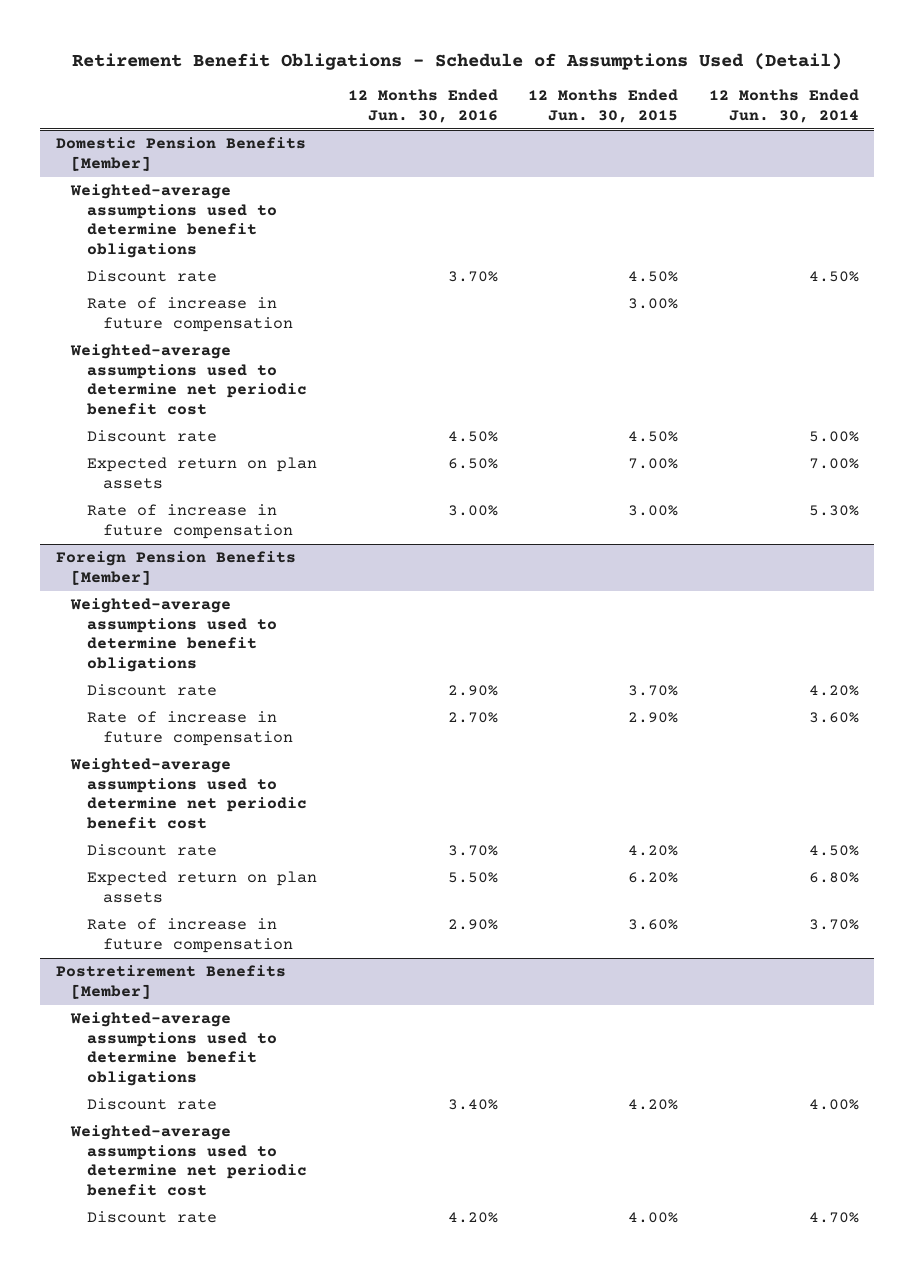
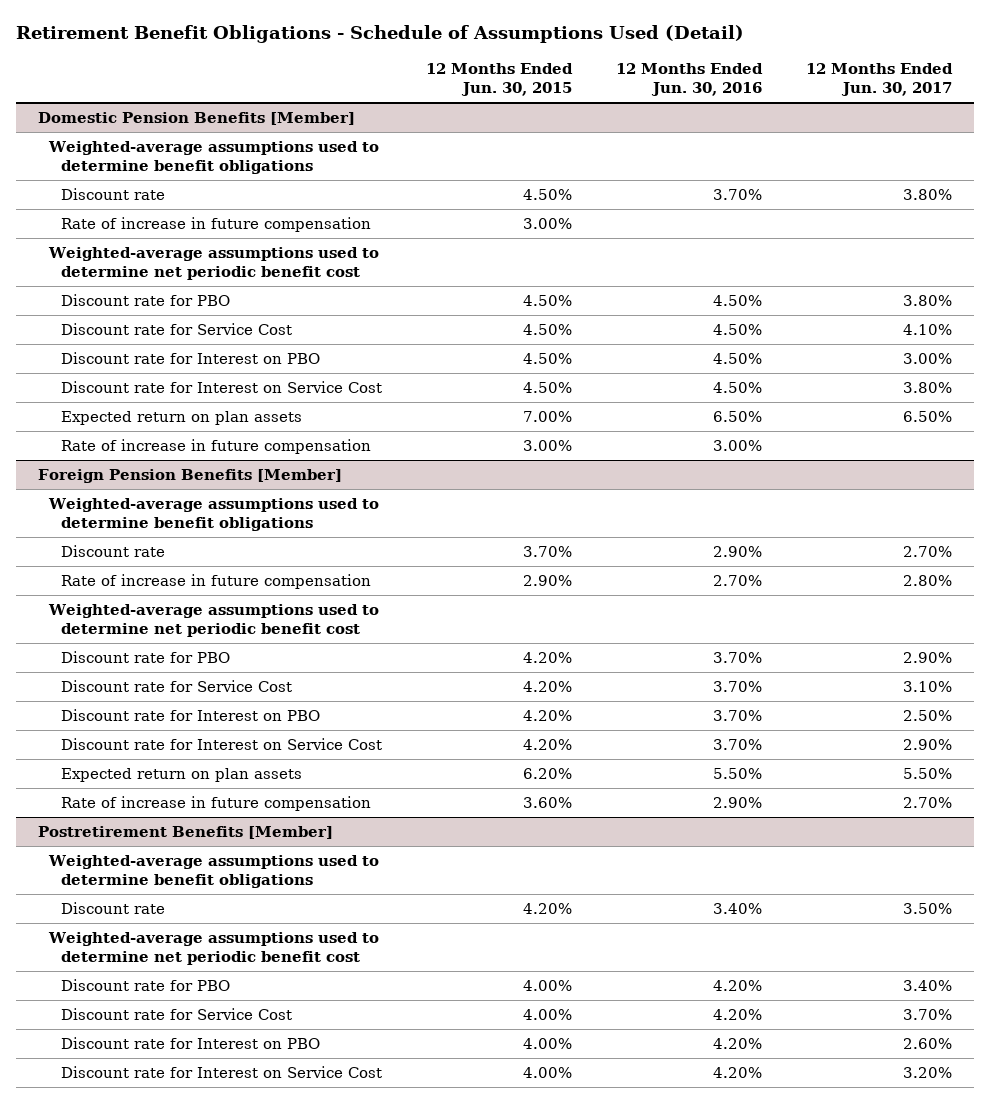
[708,89,859,123] 12 Months Ended Jun. 30, 2014 -> none
none -> [805,63,953,97] 12 Months Ended Jun. 30, 2017
[87,430,218,443] Discount rate -> [60,294,230,307] Discount rate for PBO
none -> [60,323,292,336] Discount rate for Service Cost
none -> [60,352,320,365] Discount rate for Interest on PBO
none -> [60,381,382,394] Discount rate for Interest on Service Cost
[87,844,218,857] Discount rate -> [60,651,230,664] Discount rate for PBO
none -> [60,680,292,693] Discount rate for Service Cost
none -> [60,709,320,722] Discount rate for Interest on PBO
none -> [60,738,382,751] Discount rate for Interest on Service Cost
[87,1211,218,1224] Discount rate -> [60,979,230,992] Discount rate for PBO
none -> [60,1008,292,1021] Discount rate for Service Cost
none -> [60,1037,320,1050] Discount rate for Interest on PBO
none -> [60,1066,382,1079] Discount rate for Interest on Service Cost

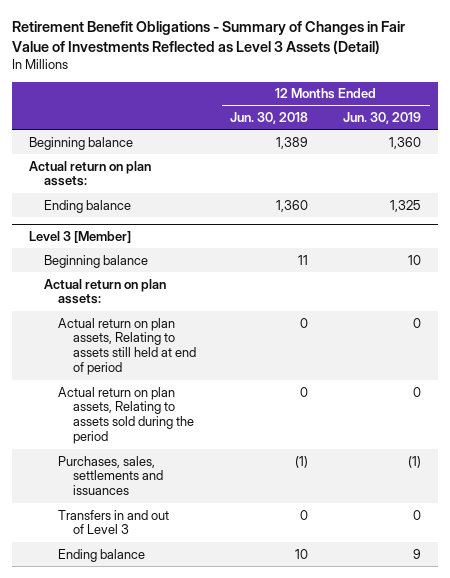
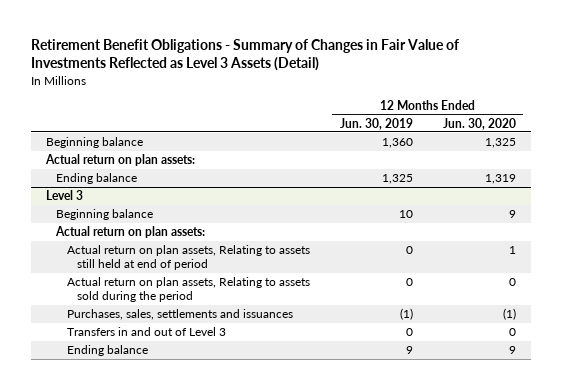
[230,112,309,125] Jun. 30, 2018 -> none
none -> [442,117,516,130] Jun. 30, 2020
[29,231,132,244] Level 3 [Member] -> [46,190,84,201] Level 3

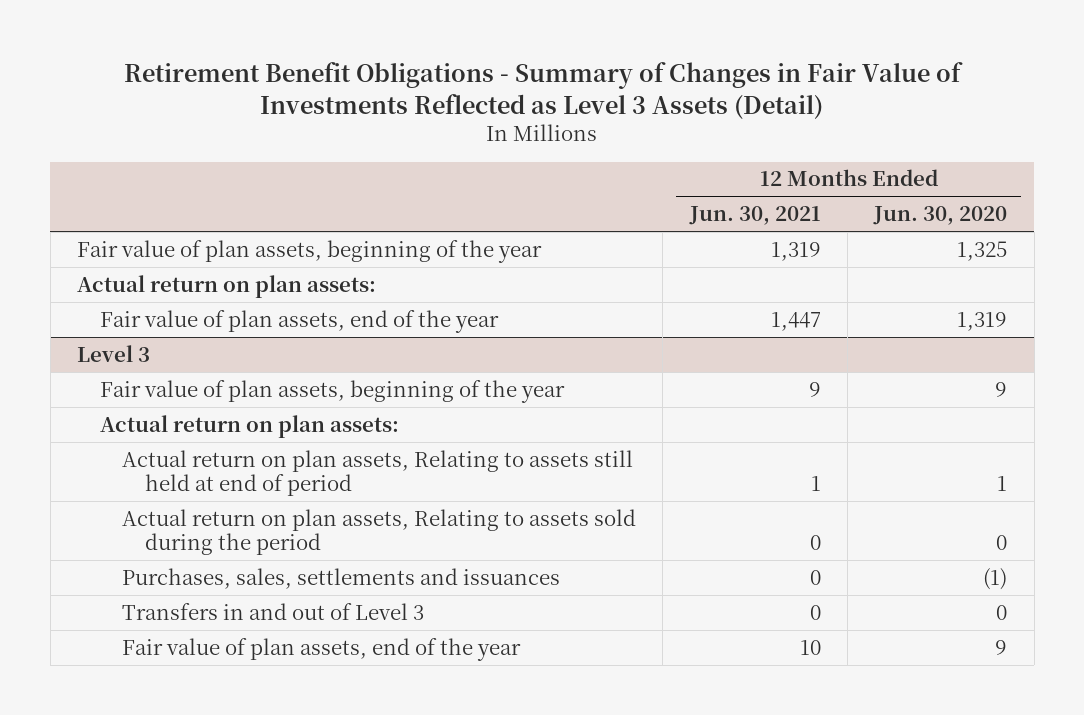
[339,117,413,130] Jun. 30, 2019 -> none
none -> [688,206,821,226] Jun. 30, 2021
[46,137,144,149] Beginning balance -> [77,239,543,263] Fair value of plan assets, beginning of the year
[56,173,138,185] Ending balance -> [99,309,499,333] Fair value of plan assets, end of the year
[56,209,154,221] Beginning balance -> [99,379,565,403] Fair value of plan assets, beginning of the year
[66,345,148,357] Ending balance -> [122,637,522,661] Fair value of plan assets, end of the year

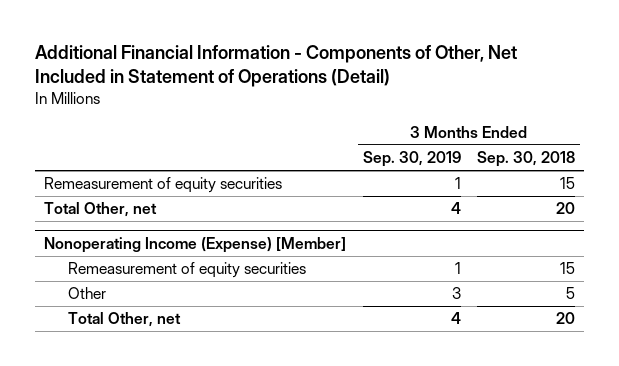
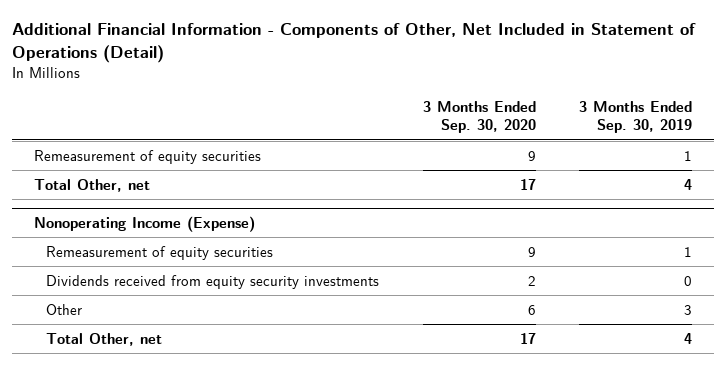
[477,151,576,168] Sep. 30, 2018 -> none
none -> [422,101,536,134] 3 Months Ended Sep. 30, 2020
[43,236,346,253] Nonoperating Income (Expense) [Member] -> [34,215,256,232] Nonoperating Income (Expense)
none -> [45,274,379,289] Dividends received from equity security investments

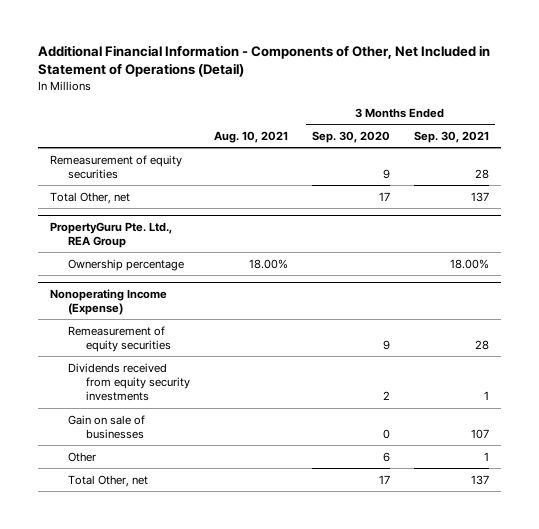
[579,101,693,134] 3 Months Ended Sep. 30, 2019 -> none
none -> [213,130,288,143] Aug. 10, 2021
none -> [413,130,489,143] Sep. 30, 2021
none -> [49,221,172,249] PropertyGuru Pte. Ltd., REA Group
none -> [67,258,184,271] Ownership percentage
none -> [67,414,145,440] Gain on sale of businesses

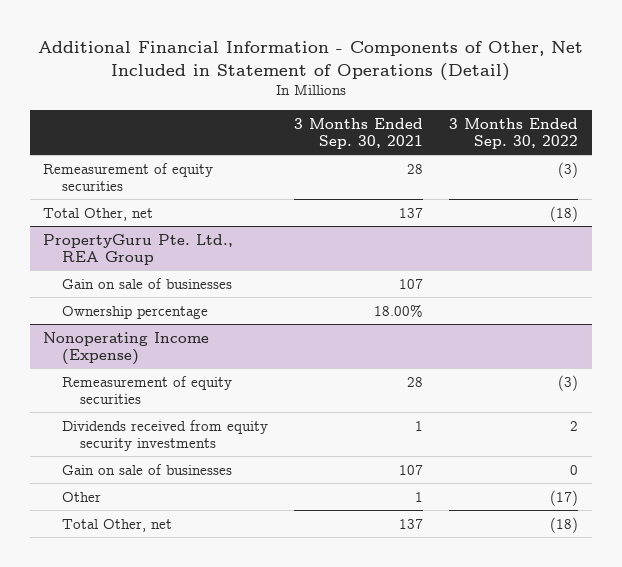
[213,130,288,143] Aug. 10, 2021 -> none
[311,130,390,143] Sep. 30, 2020 -> none
none -> [449,117,579,149] 3 Months Ended Sep. 30, 2022
none -> [61,277,232,289] Gain on sale of businesses

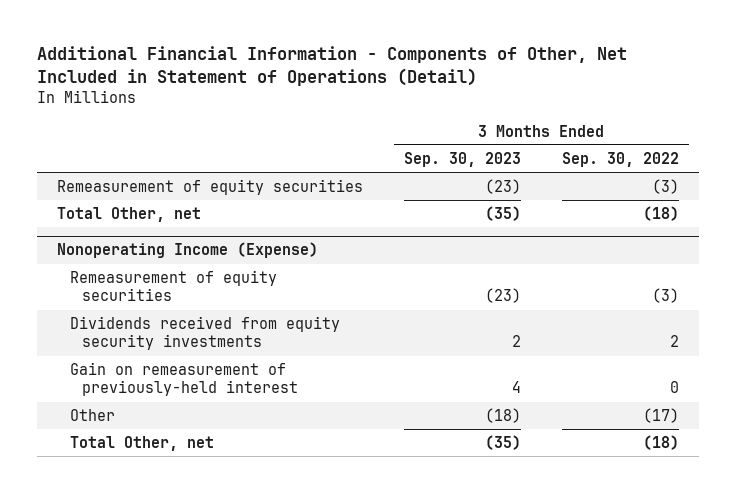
[294,117,424,149] 3 Months Ended Sep. 30, 2021 -> none
none -> [404,152,522,168] Sep. 30, 2023
[43,233,234,265] PropertyGuru Pte. Ltd., REA Group -> none
[61,277,232,289] Gain on sale of businesses -> none
[61,305,208,319] Ownership percentage -> none
[61,463,232,475] Gain on sale of businesses -> none
none -> [69,362,299,397] Gain on remeasurement of previously-held interest

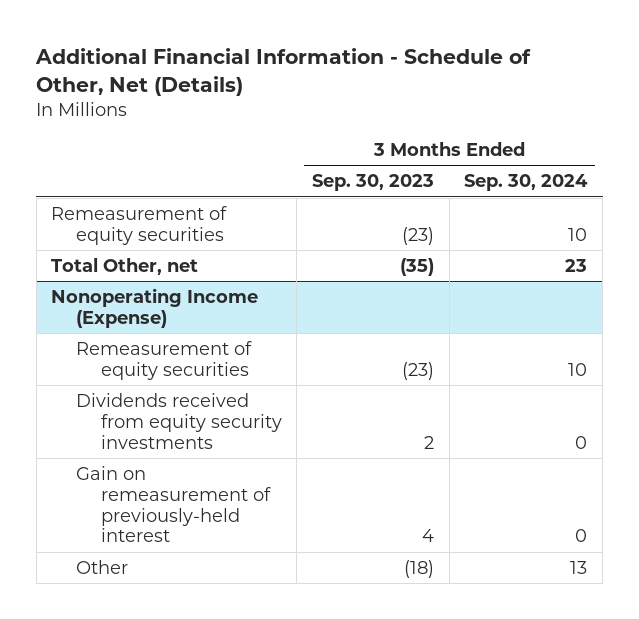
[36,45,627,86] Additional Financial Information - Components of Other, Net Included in Statement of Operations (Detail) -> [35,48,532,97] Additional Financial Information - Schedule of Other, Net (Details)
[561,152,679,168] Sep. 30, 2022 -> none
none -> [464,174,589,192] Sep. 30, 2024
[69,436,214,452] Total Other, net -> none

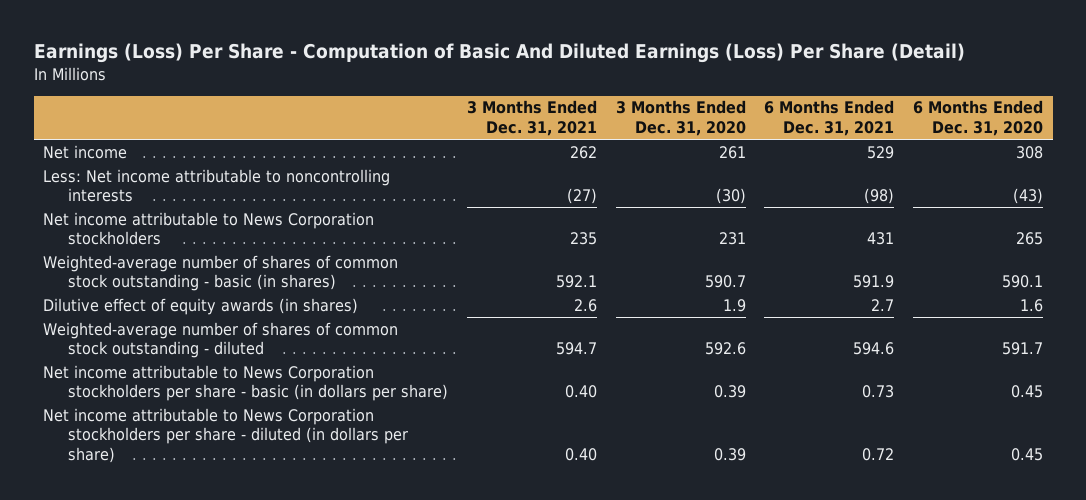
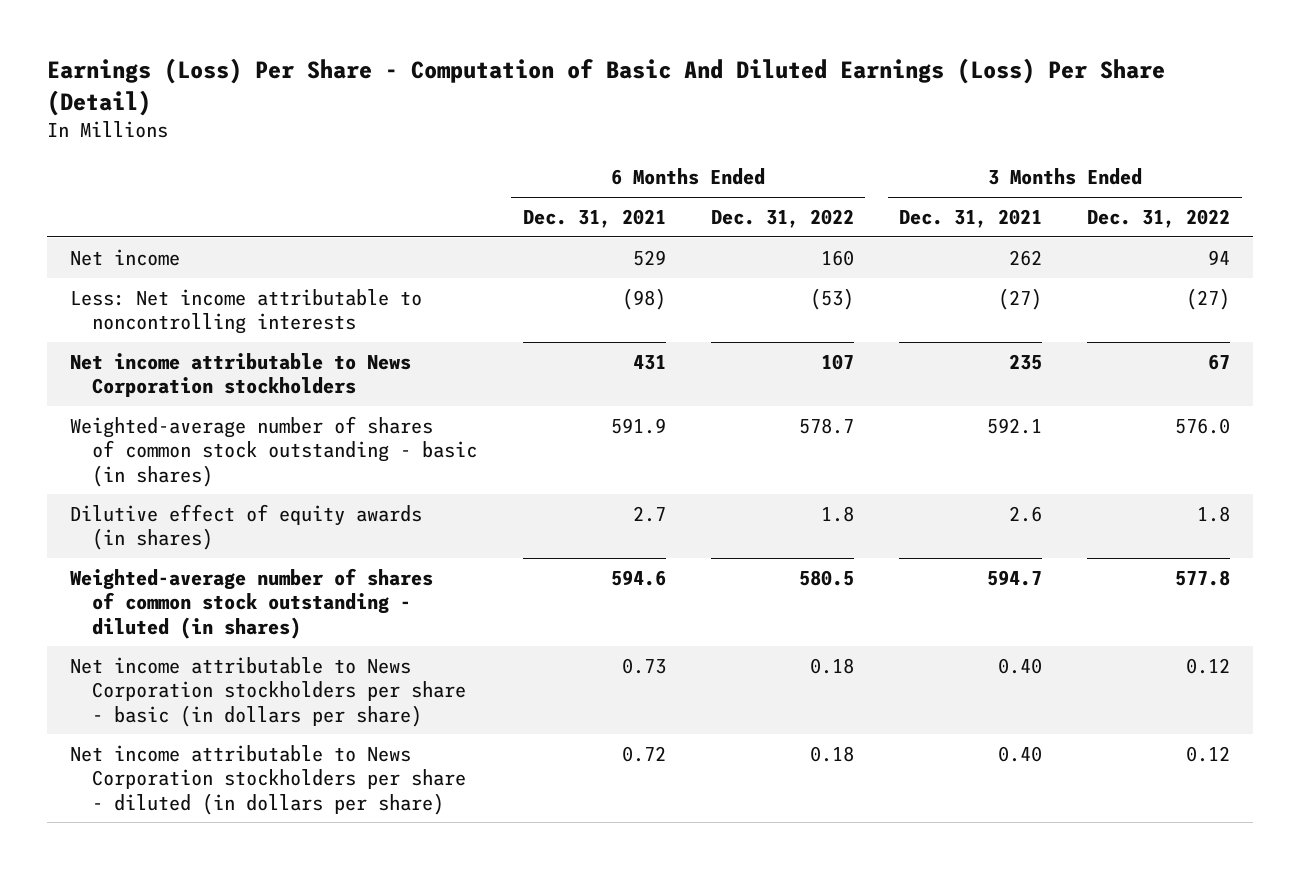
[615,100,746,137] 3 Months Ended Dec. 31, 2020 -> none
[913,100,1044,137] 6 Months Ended Dec. 31, 2020 -> none
none -> [710,209,854,229] Dec. 31, 2022
none -> [1087,209,1231,229] Dec. 31, 2022
[43,321,399,359] Weighted-average number of shares of common stock outstanding - diluted -> [69,567,433,639] Weighted-average number of shares of common stock outstanding - diluted (in shares)

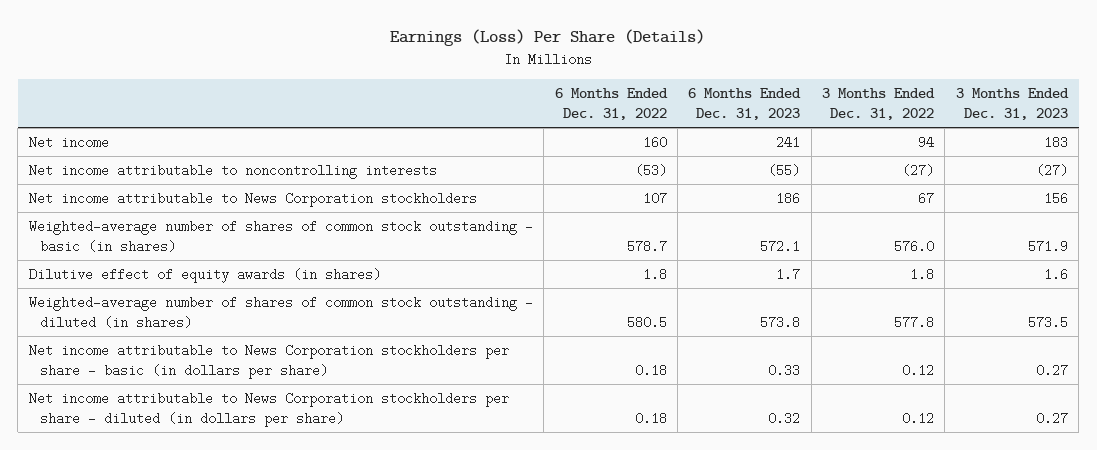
[46,58,1165,116] Earnings (Loss) Per Share - Computation of Basic And Diluted Earnings (Loss) Per Share (Detail) -> [390,29,706,47] Earnings (Loss) Per Share (Details)
[522,209,666,229] Dec. 31, 2021 -> none
[899,209,1043,229] Dec. 31, 2021 -> none
none -> [688,88,802,120] 6 Months Ended Dec. 31, 2023
none -> [955,88,1069,120] 3 Months Ended Dec. 31, 2023
[69,288,422,335] Less: Net income attributable to noncontrolling interests -> [28,163,437,179] Net income attributable to noncontrolling interests

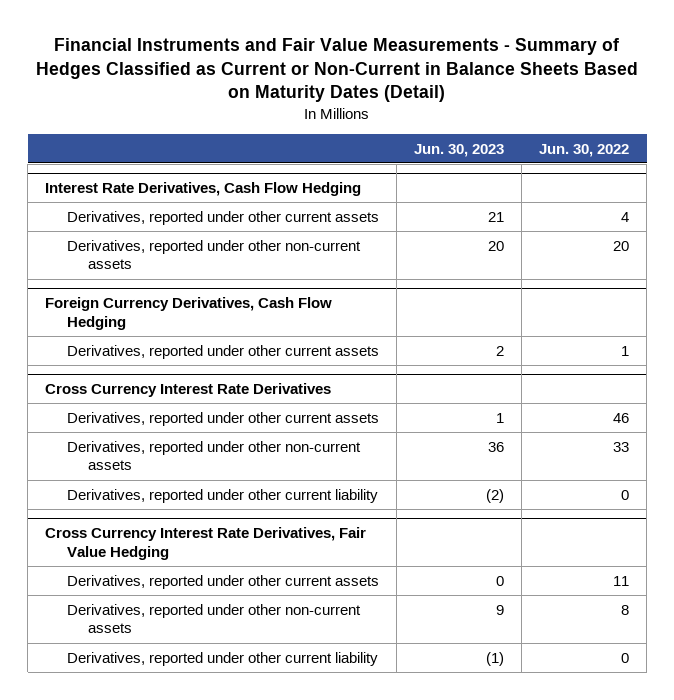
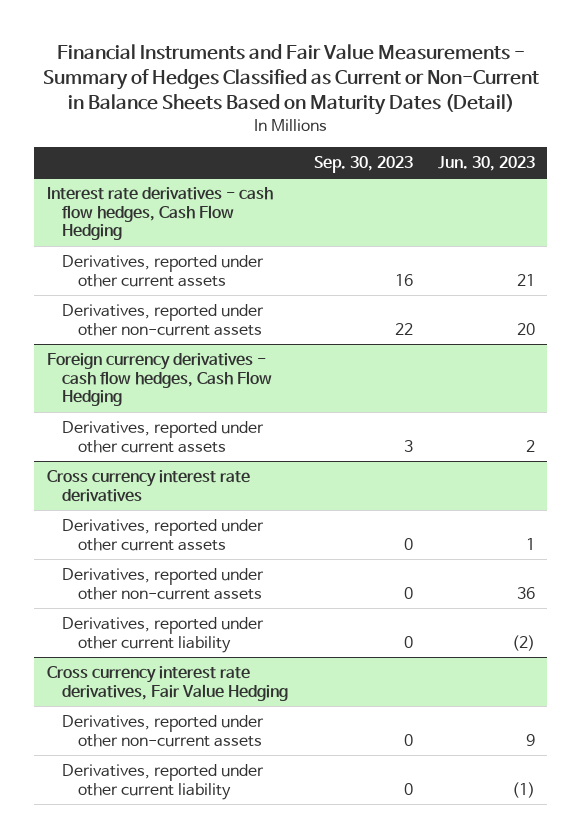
[539,143,630,157] Jun. 30, 2022 -> none
none -> [313,156,413,174] Sep. 30, 2023
[45,182,362,197] Interest Rate Derivatives, Cash Flow Hedging -> [46,186,273,241] Interest rate derivatives - cash flow hedges, Cash Flow Hedging
[45,297,333,330] Foreign Currency Derivatives, Cash Flow Hedging -> [46,352,273,407] Foreign currency derivatives - cash flow hedges, Cash Flow Hedging
[45,383,332,398] Cross Currency Interest Rate Derivatives -> [46,469,250,502] Cross currency interest rate derivatives
[66,574,379,589] Derivatives, reported under other current assets -> none
[45,527,367,560] Cross Currency Interest Rate Derivatives, Fair Value Hedging -> [46,665,289,701] Cross currency interest rate derivatives, Fair Value Hedging

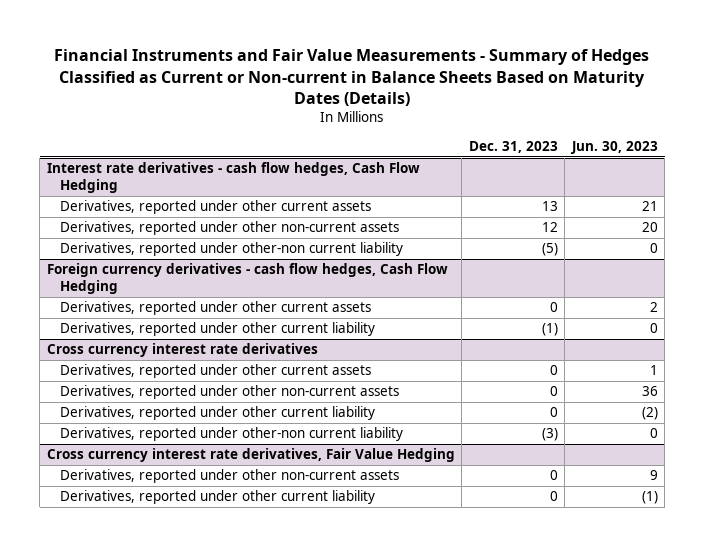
[42,44,539,116] Financial Instruments and Fair Value Measurements - Summary of Hedges Classified as Current or Non-Current in Balance Sheets Based on Maturity Dates (Detail) -> [54,49,650,106] Financial Instruments and Fair Value Measurements - Summary of Hedges Classified as Current or Non-current in Balance Sheets Based on Maturity Dates (Details)
[313,156,413,174] Sep. 30, 2023 -> none
none -> [468,141,558,154] Dec. 31, 2023
none -> [60,242,404,257] Derivatives, reported under other-non current liability
none -> [60,322,376,337] Derivatives, reported under other current liability
none -> [60,427,404,442] Derivatives, reported under other-non current liability

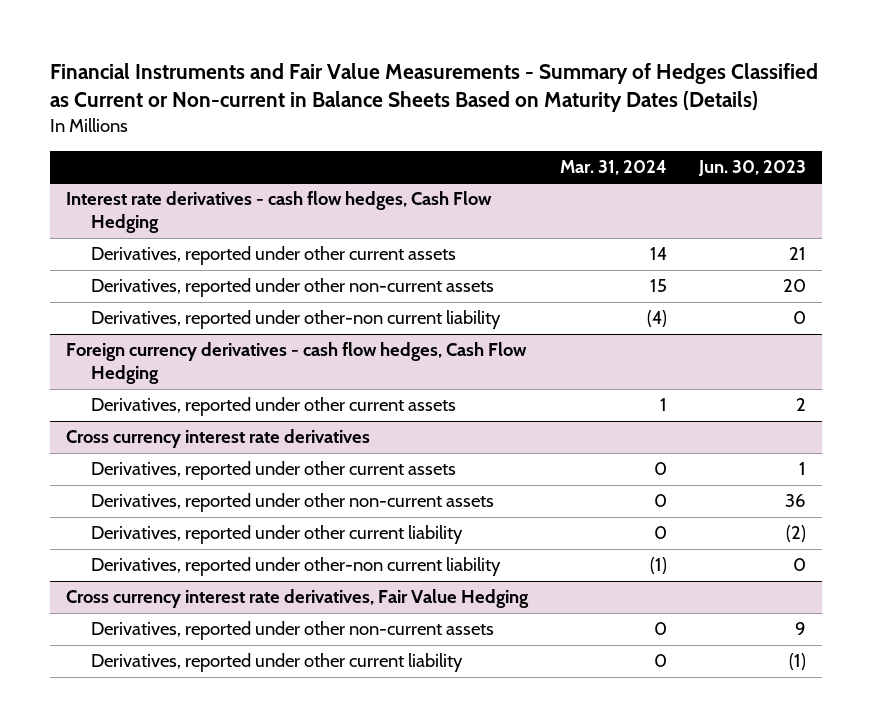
[468,141,558,154] Dec. 31, 2023 -> none
none -> [560,159,668,175] Mar. 31, 2024
[60,322,376,337] Derivatives, reported under other current liability -> none

